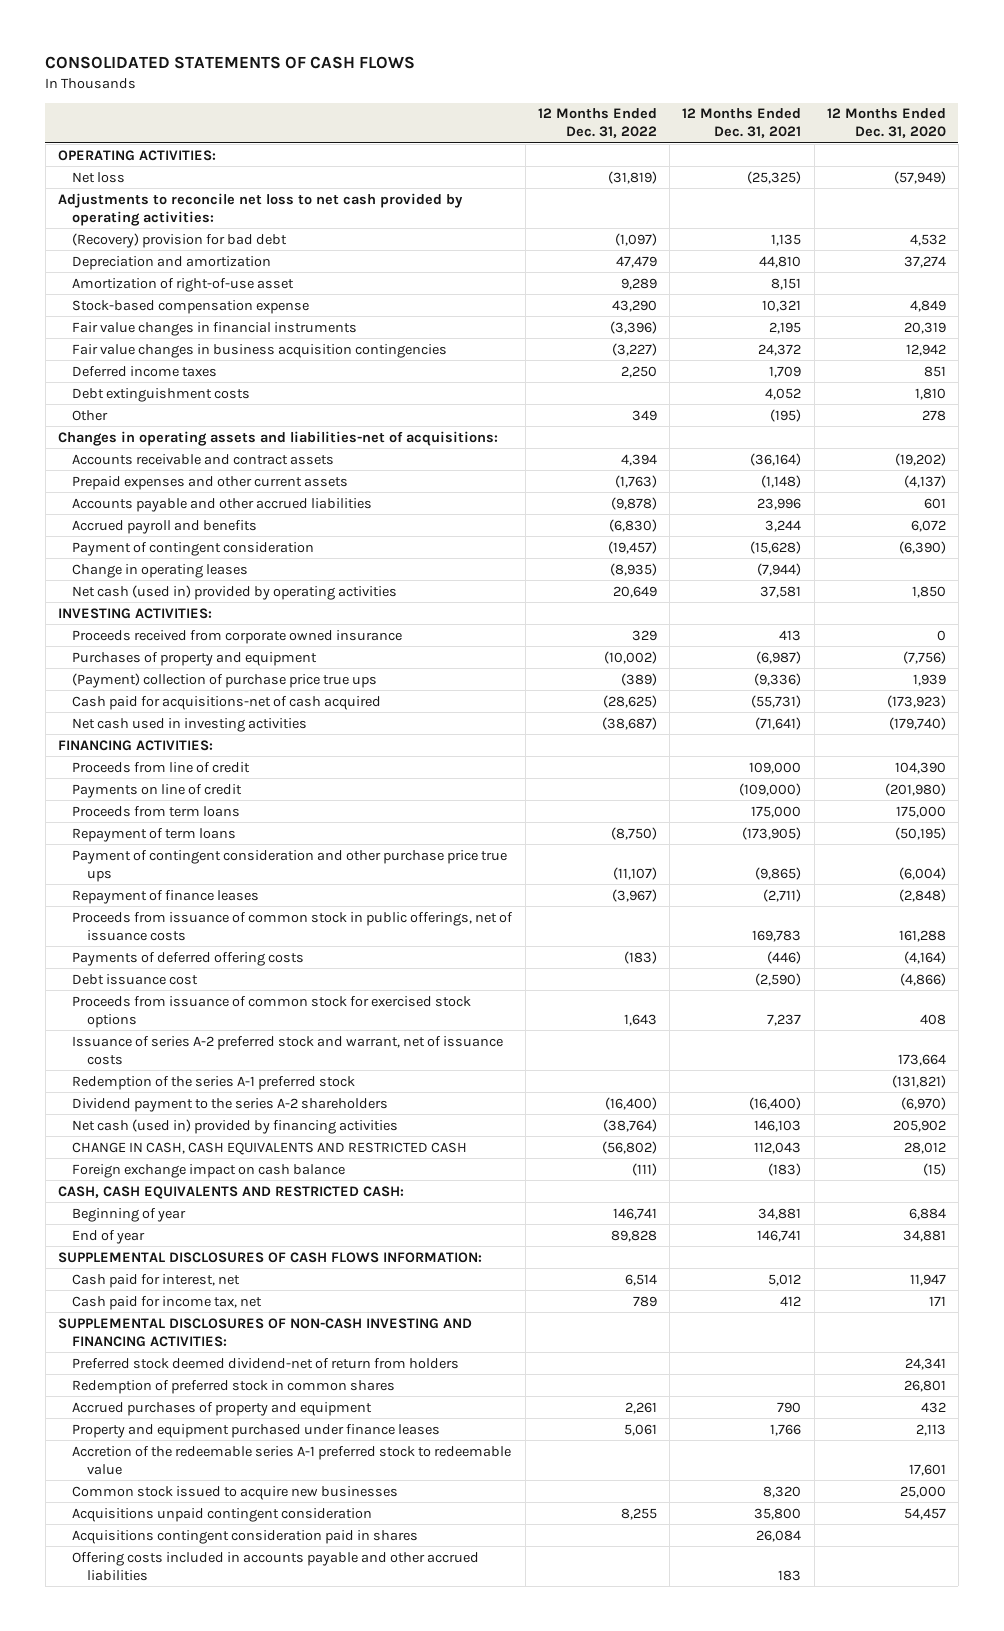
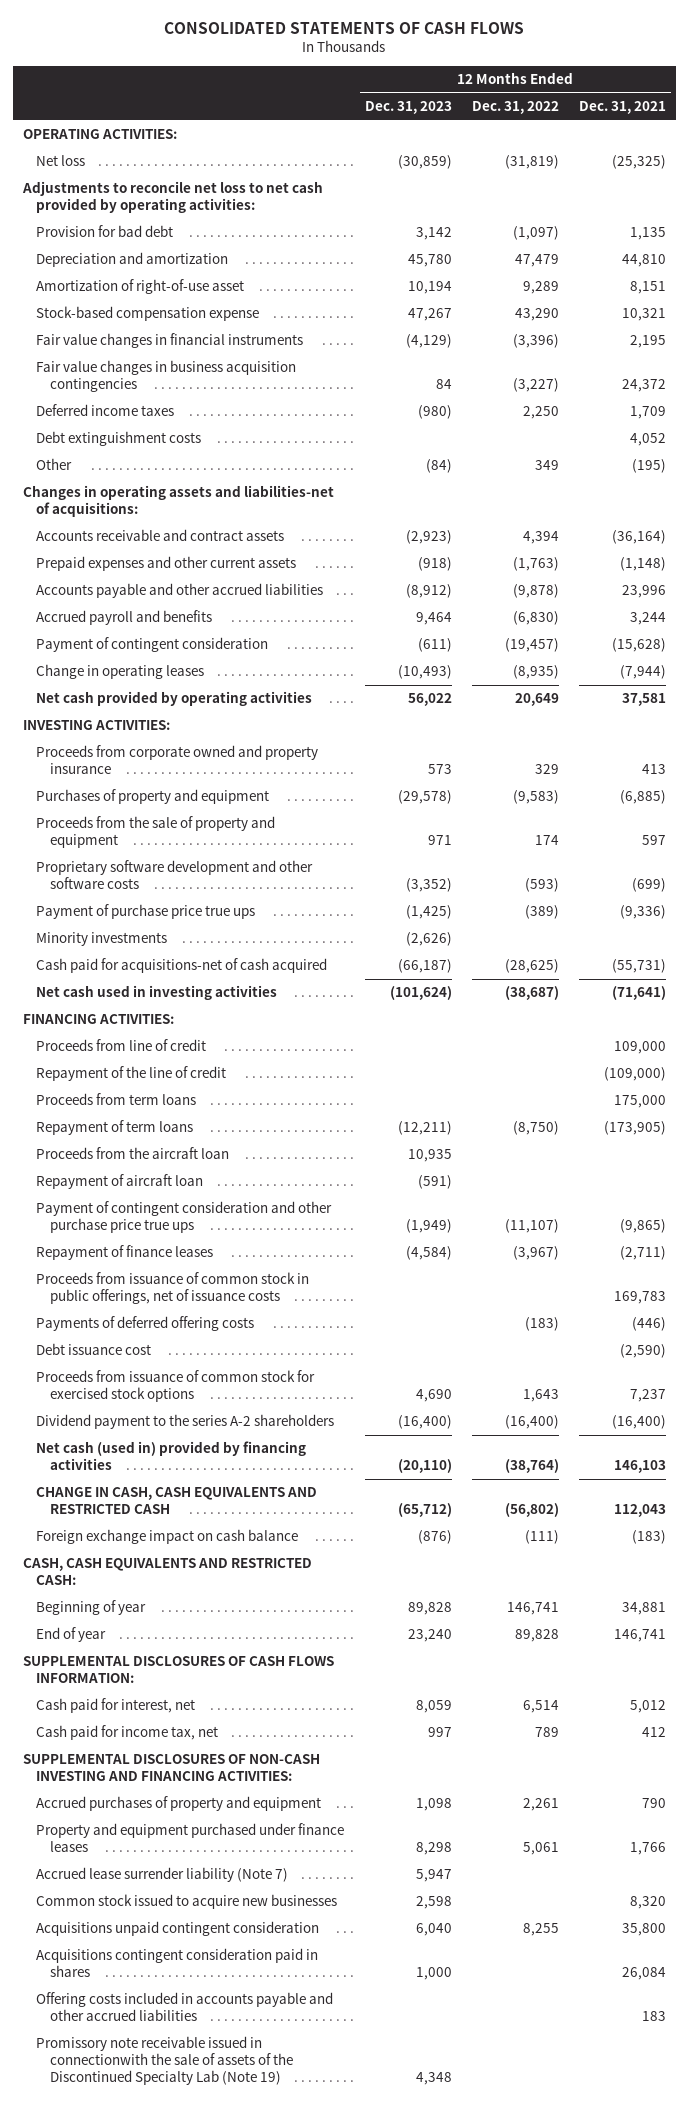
[826,108,946,139] 12 Months Ended Dec. 31, 2020 -> none
none -> [364,101,452,115] Dec. 31, 2023
[72,232,288,248] (Recovery) provision for bad debt -> [36,225,174,238] Provision for bad debt
[72,584,398,600] Net cash (used in) provided by operating activities -> [36,691,313,707] Net cash provided by operating activities
[72,629,403,644] Proceeds received from corporate owned insurance -> [36,745,319,775] Proceeds from corporate owned and property insurance
[603,650,657,664] (10,002) -> [512,790,559,805] (9,583)
[756,650,802,664] (6,987) -> [619,790,666,805] (6,885)
none -> [36,816,276,849] Proceeds from the sale of property and equipment
none -> [36,860,314,890] Proprietary software development and other software costs
[72,672,378,688] (Payment) collection of purchase price true ups -> [36,904,256,920] Payment of purchase price true ups
none -> [36,932,168,947] Minority investments
[72,783,243,798] Payments on line of credit -> [36,1066,227,1082] Repayment of the line of credit
none -> [36,1147,230,1160] Proceeds from the aircraft loan
none -> [36,1174,204,1190] Repayment of aircraft loan
[72,1035,504,1065] Issuance of series A-2 preferred stock and warrant, net of issuance costs -> none
[72,1075,356,1090] Redemption of the series A-1 preferred stock -> none
[72,1357,460,1369] Preferred stock deemed dividend-net of return from holders -> none
[72,1379,396,1394] Redemption of preferred stock in common shares -> none
[72,1445,512,1475] Accretion of the redeemable series A-1 preferred stock to redeemable value -> none
none -> [36,1867,289,1883] Accrued lease surrender liability (Note 7)
none -> [36,2036,294,2085] Promissory note receivable issued in connectionwith the sale of assets of the Discontinued Specialty Lab (Note 19)

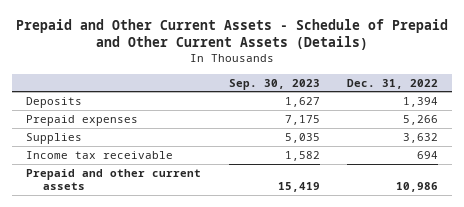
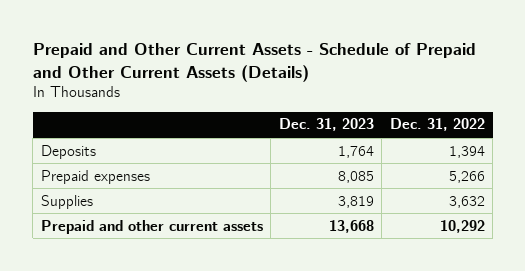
[228,78,320,90] Sep. 30, 2023 -> none
none -> [278,118,374,132] Dec. 31, 2023
[26,150,174,159] Income tax receivable -> none
[396,181,439,192] 10,986 -> [439,219,485,233] 10,292

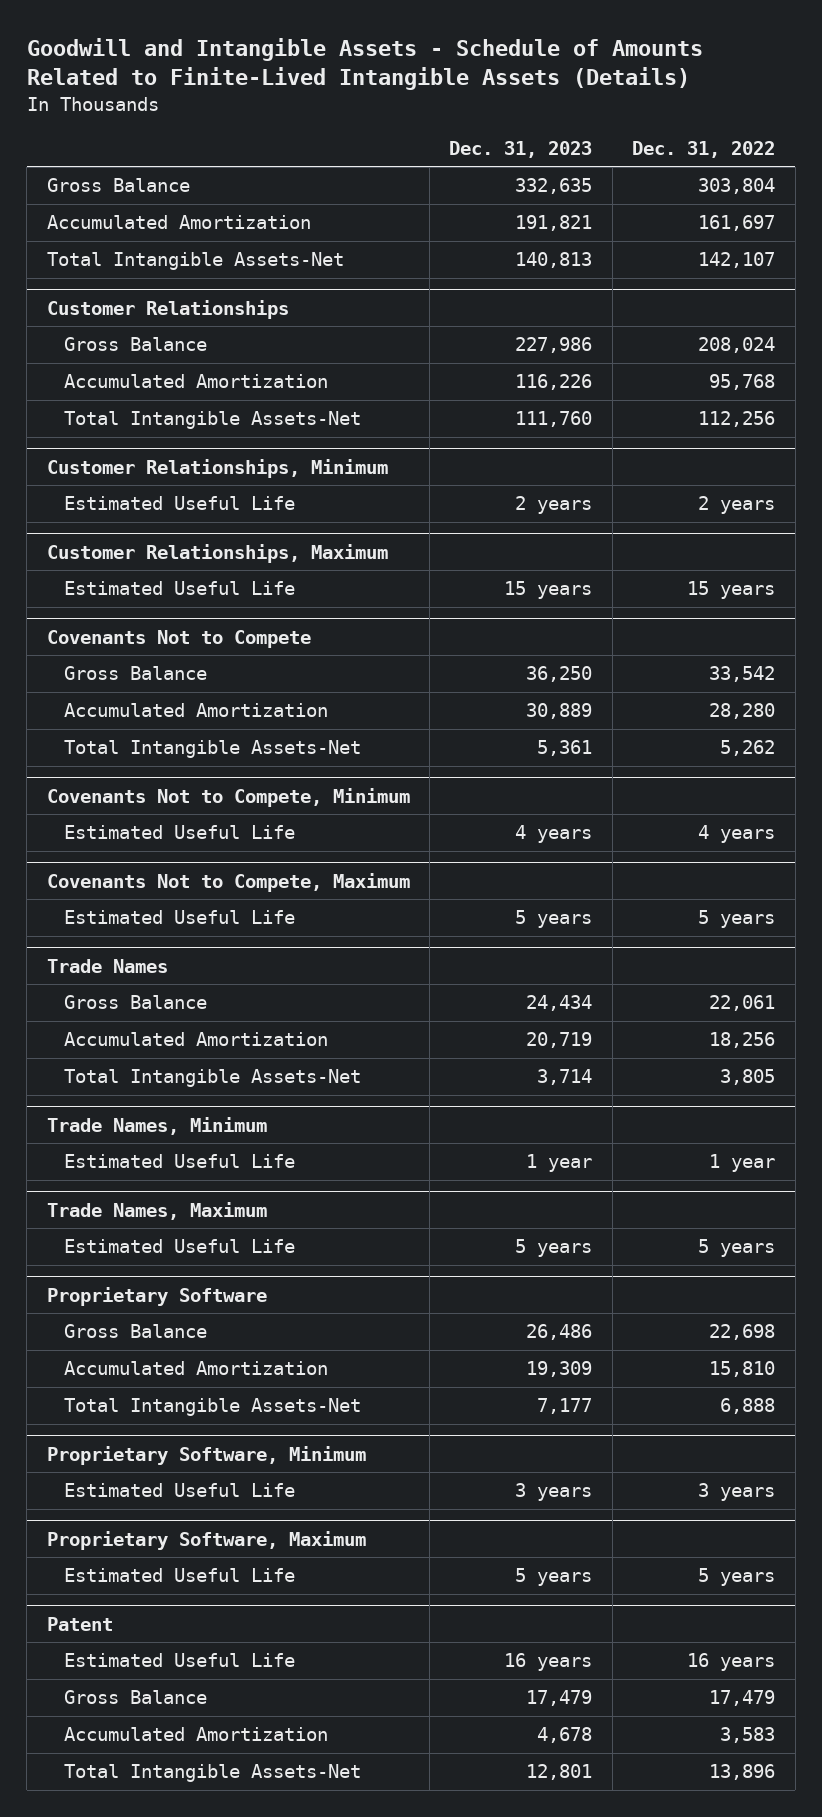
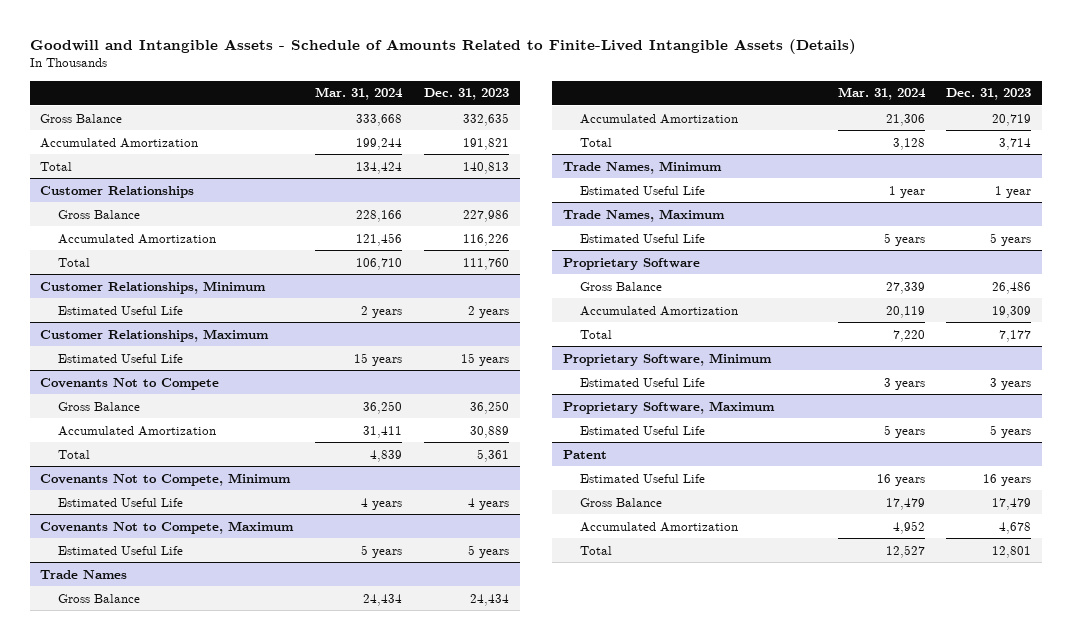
[632,140,776,158] Dec. 31, 2022 -> none
none -> [315,87,404,101] Mar. 31, 2024
[46,252,344,271] Total Intangible Assets-Net -> [40,161,73,171] Total
[63,411,361,430] Total Intangible Assets-Net -> [57,257,90,267] Total
[63,740,361,759] Total Intangible Assets-Net -> [57,449,90,459] Total
[63,1069,361,1088] Total Intangible Assets-Net -> [580,137,613,147] Total
[63,1398,361,1417] Total Intangible Assets-Net -> [580,329,613,339] Total
[63,1764,361,1783] Total Intangible Assets-Net -> [580,545,613,555] Total

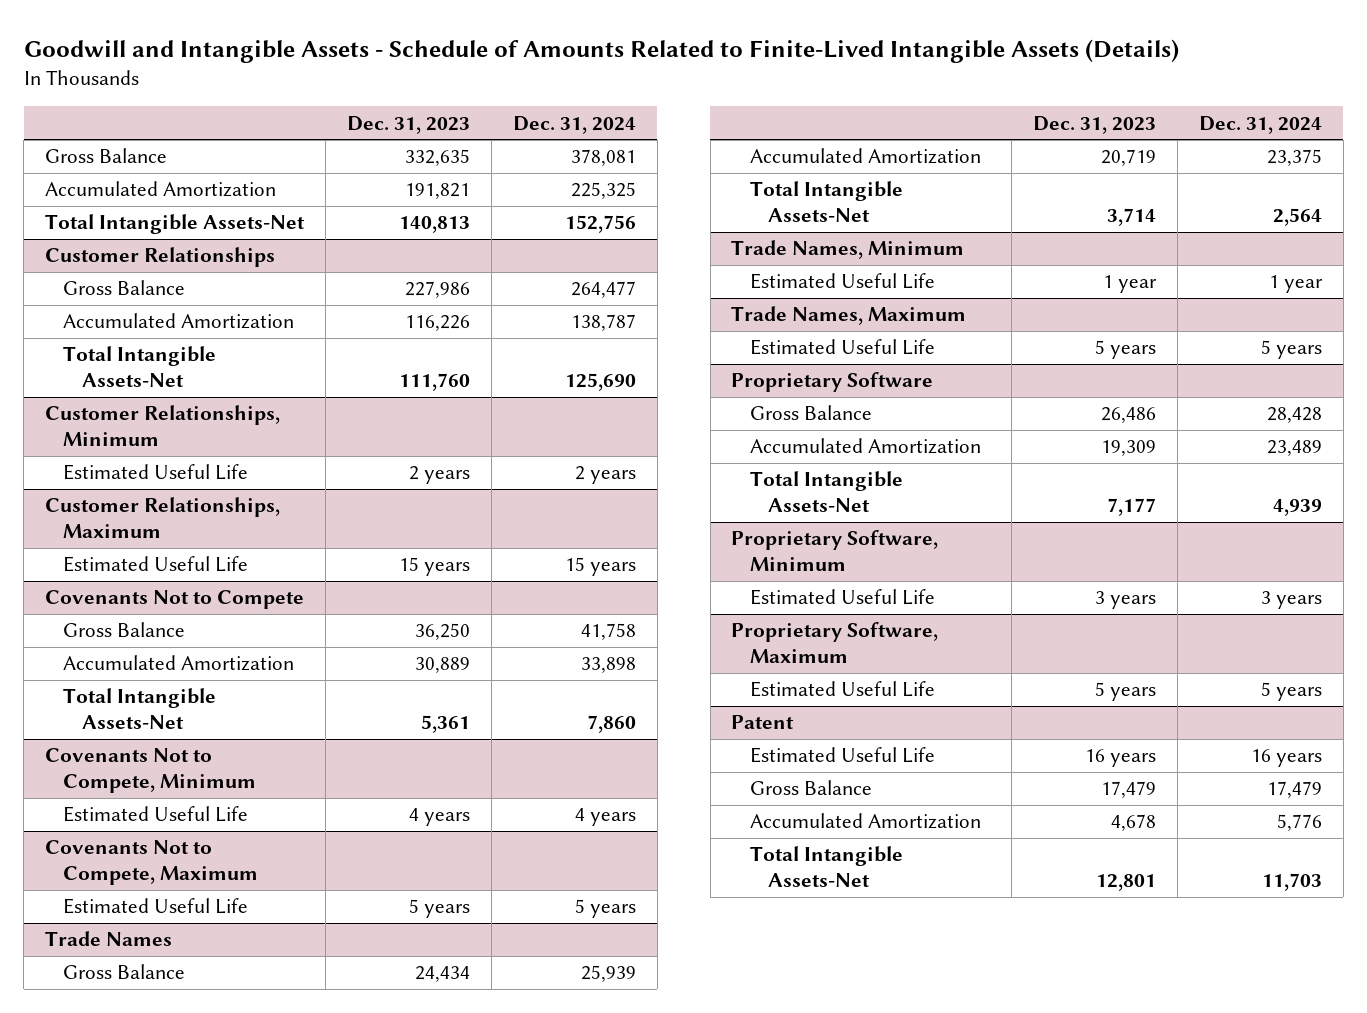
[315,87,404,101] Mar. 31, 2024 -> none
none -> [512,115,636,134] Dec. 31, 2024
[40,161,73,171] Total -> [45,214,306,235] Total Intangible Assets-Net
[57,257,90,267] Total -> [63,346,217,388] Total Intangible Assets-Net
[57,449,90,459] Total -> [63,688,217,730] Total Intangible Assets-Net
[580,137,613,147] Total -> [749,181,903,223] Total Intangible Assets-Net
[580,329,613,339] Total -> [749,471,903,513] Total Intangible Assets-Net
[580,545,613,555] Total -> [749,846,903,888] Total Intangible Assets-Net

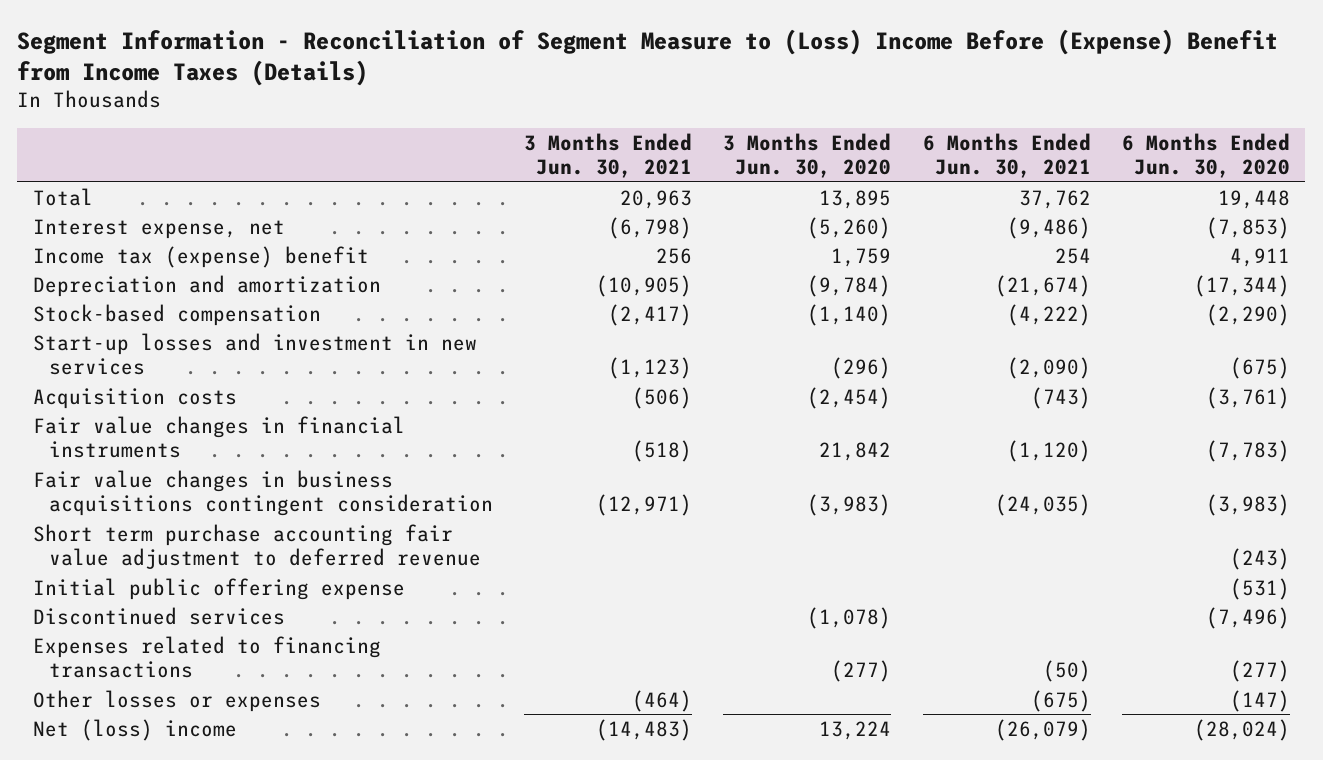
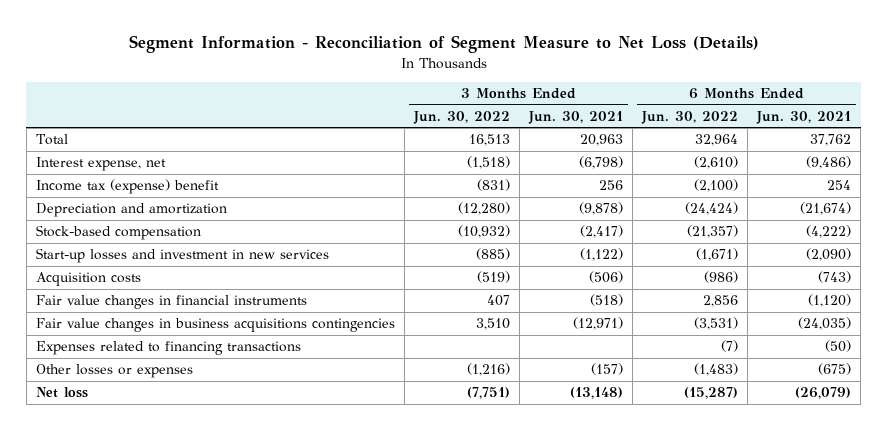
[17,28,1279,87] Segment Information - Reconciliation of Segment Measure to (Loss) Income Before (Expense) Benefit from Income Taxes (Details) -> [128,35,759,54] Segment Information - Reconciliation of Segment Measure to Net Loss (Details)
[723,132,892,179] 3 Months Ended Jun. 30, 2020 -> none
[1121,132,1290,179] 6 Months Ended Jun. 30, 2020 -> none
none -> [413,110,511,124] Jun. 30, 2022
none -> [641,110,739,124] Jun. 30, 2022
[596,274,693,297] (10,905) -> [579,202,624,216] (9,878)
[608,357,693,380] (1,123) -> [580,248,624,262] (1,122)
[32,523,481,570] Short term purchase accounting fair value adjustment to deferred revenue -> none
[32,577,405,600] Initial public offering expense -> none
[32,606,285,625] Discontinued services -> none
[32,469,493,517] Fair value changes in business acquisitions contingent consideration -> [36,318,396,333] Fair value changes in business acquisitions contingencies
[632,689,693,712] (464) -> [591,363,624,376] (157)
[32,718,237,741] Net (loss) income -> [36,387,89,399] Net loss
[596,718,693,741] (14,483) -> [570,387,624,400] (13,148)

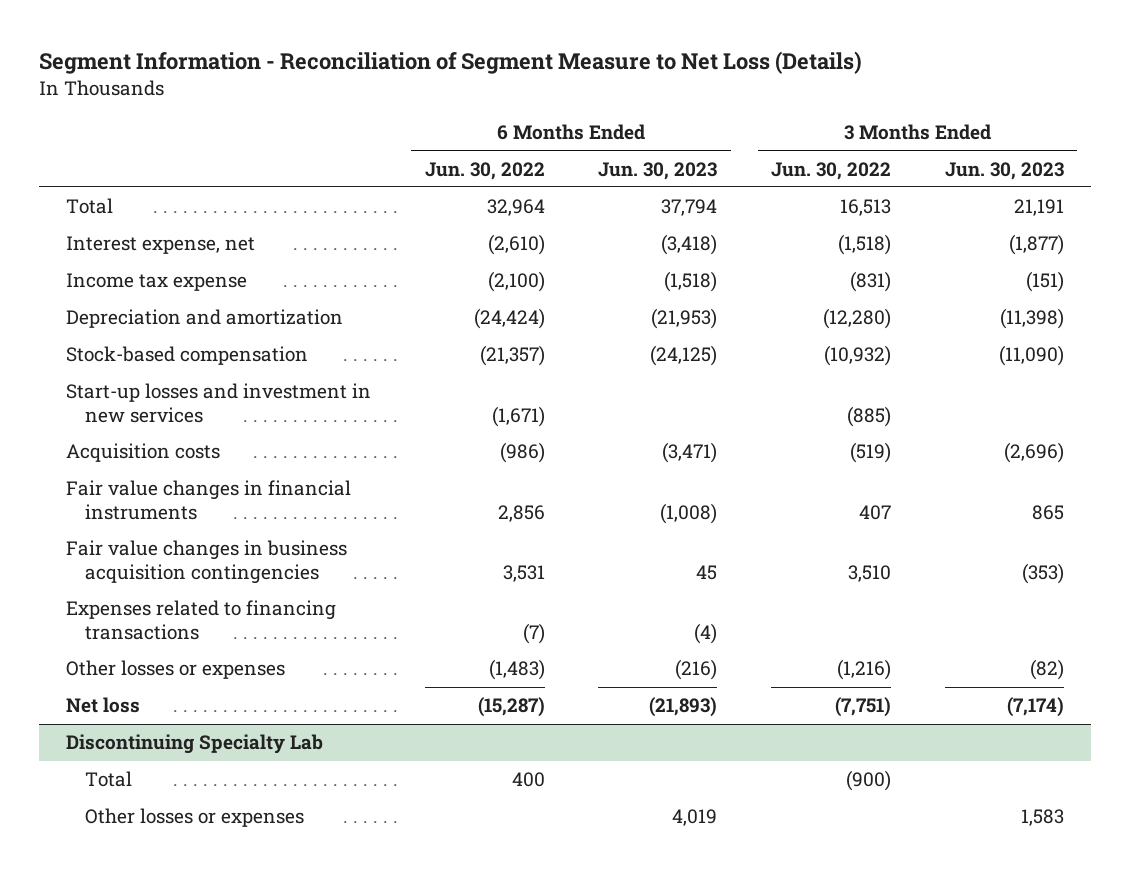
[528,110,624,124] Jun. 30, 2021 -> none
[756,110,852,124] Jun. 30, 2021 -> none
none -> [598,161,718,180] Jun. 30, 2023
none -> [944,161,1064,180] Jun. 30, 2023
[36,179,220,195] Income tax (expense) benefit -> [65,273,247,292] Income tax expense
[36,318,396,333] Fair value changes in business acquisitions contingencies -> [65,540,347,584] Fair value changes in business acquisition contingencies
[694,317,739,331] (3,531) -> [502,564,545,582] 3,531
none -> [65,734,323,755] Discontinuing Specialty Lab
none -> [84,771,132,788] Total
none -> [84,808,304,828] Other losses or expenses

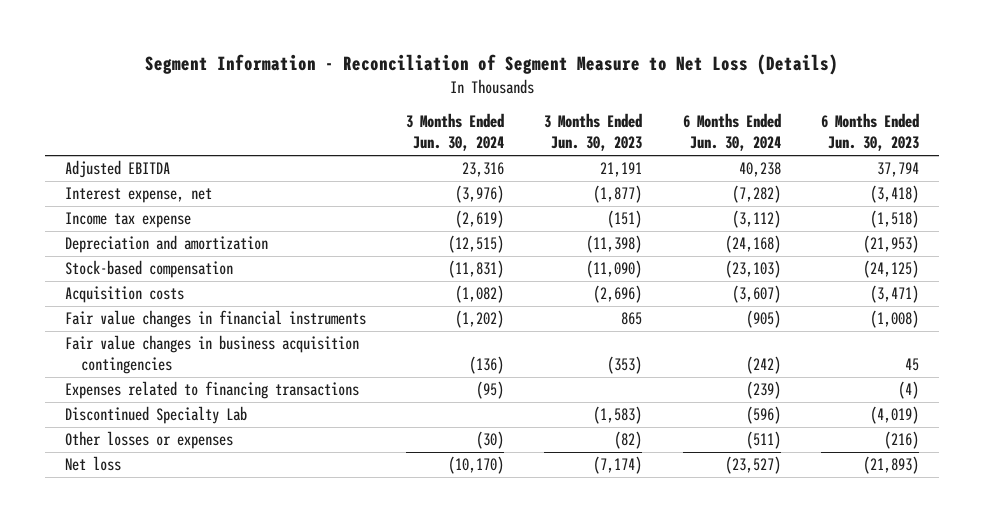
[424,161,545,180] Jun. 30, 2022 -> none
[771,161,892,180] Jun. 30, 2022 -> none
none -> [406,113,505,152] 3 Months Ended Jun. 30, 2024
none -> [682,113,781,152] 6 Months Ended Jun. 30, 2024
[65,198,113,215] Total -> [65,160,171,179] Adjusted EBITDA
[65,383,371,423] Start-up losses and investment in new services -> none
none -> [65,406,248,425] Discontinued Specialty Lab
[65,734,323,755] Discontinuing Specialty Lab -> none
[84,771,132,788] Total -> none
[84,808,304,828] Other losses or expenses -> none

